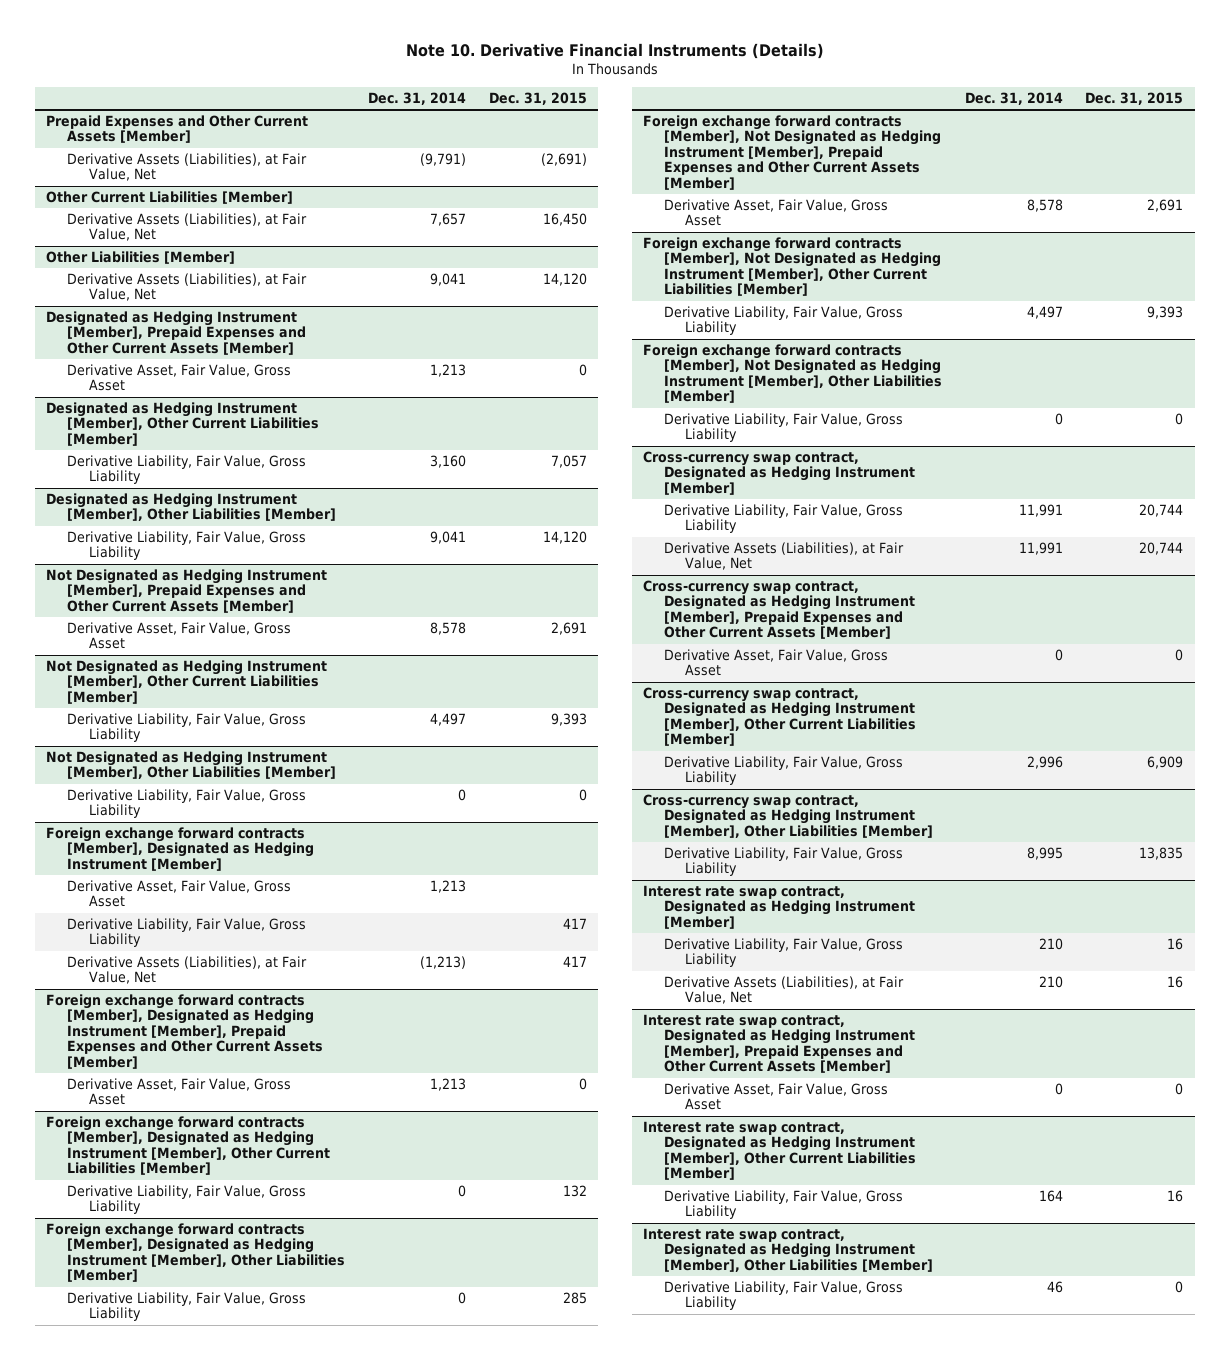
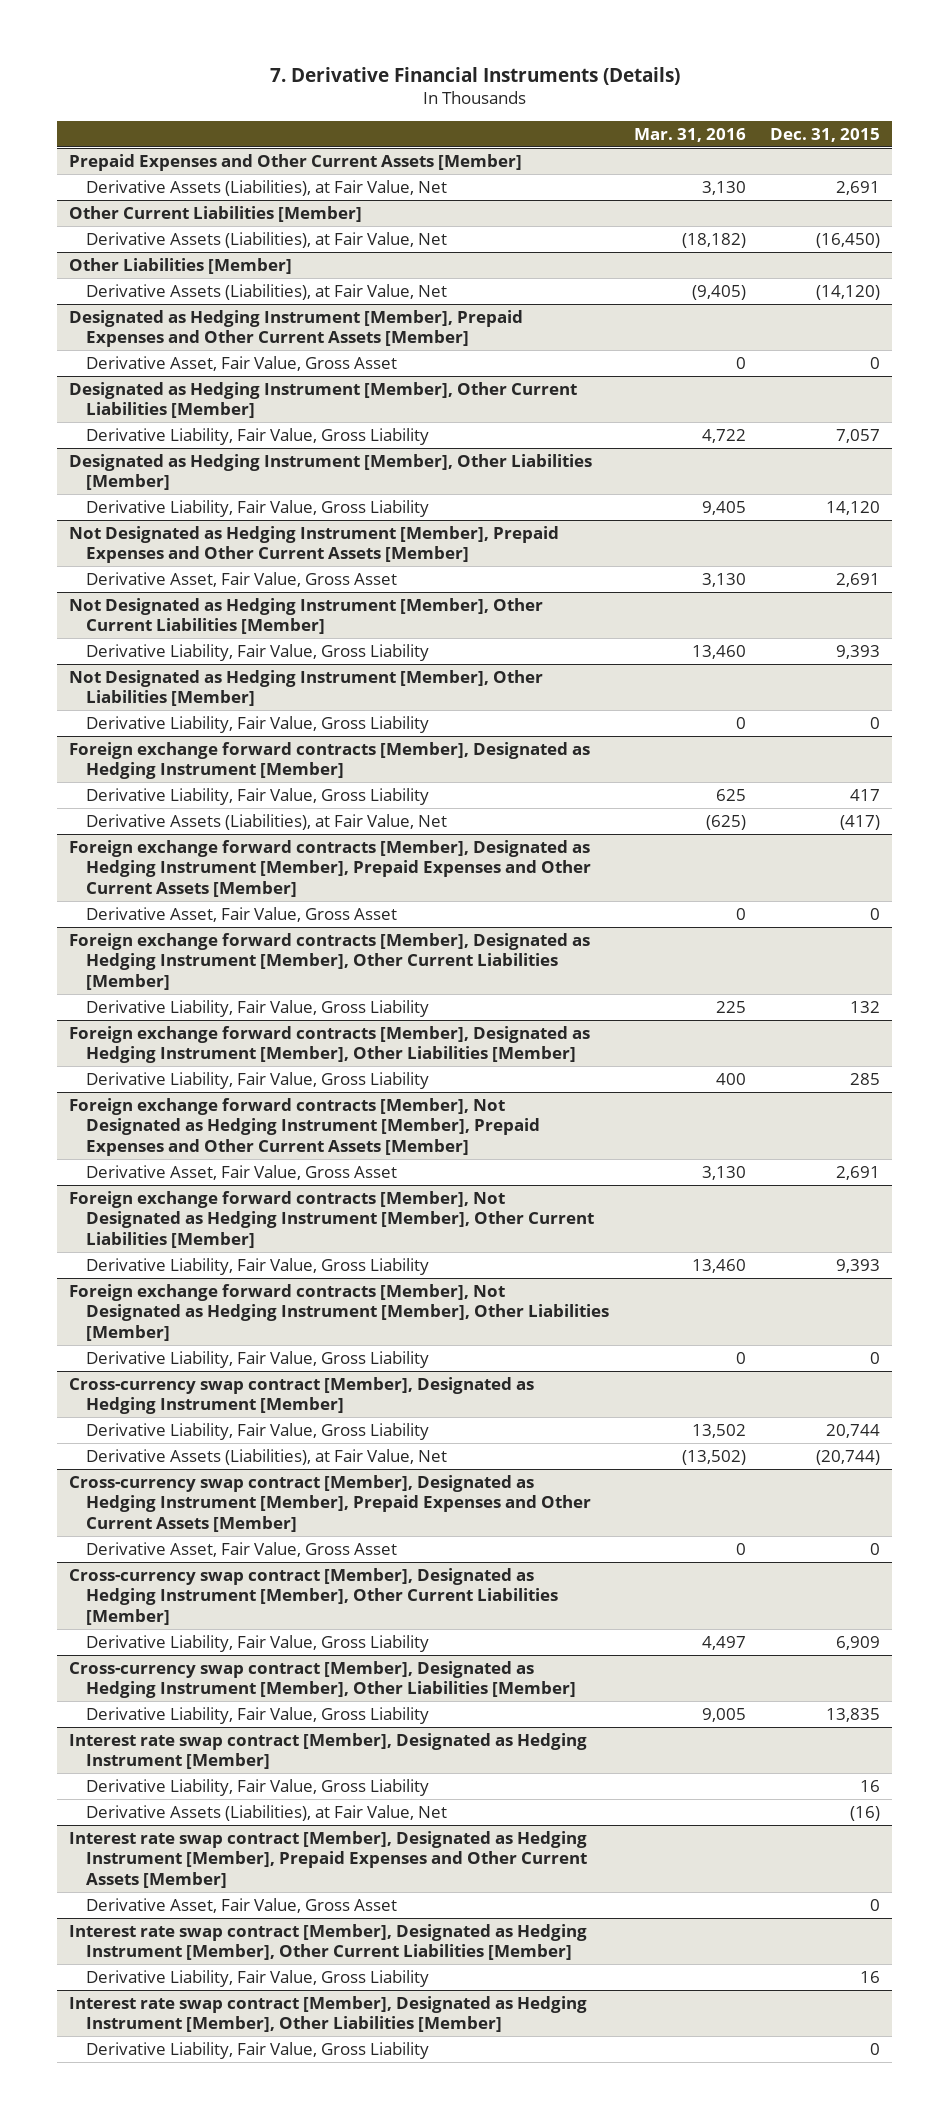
[405,42,824,59] Note 10. Derivative Financial Instruments (Details) -> [269,67,680,86] 7. Derivative Financial Instruments (Details)
[368,91,467,105] Dec. 31, 2014 -> none
none -> [633,127,746,142] Mar. 31, 2016
[540,152,587,166] (2,691) -> [836,180,881,195] 2,691
[542,212,587,226] 16,450 -> [816,232,881,248] (16,450)
[542,272,587,286] 14,120 -> [816,284,881,300] (14,120)
[67,879,292,908] Derivative Asset, Fair Value, Gross Asset -> none
[562,955,587,967] 417 -> [840,814,881,830] (417)
[642,450,916,495] Cross-currency swap contract, Designated as Hedging Instrument [Member] -> [68,1376,534,1415] Cross-currency swap contract [Member], Designated as Hedging Instrument [Member]
[1139,541,1184,555] 20,744 -> [816,1449,881,1465] (20,744)
[642,579,916,640] Cross-currency swap contract, Designated as Hedging Instrument [Member], Prepaid Expenses and Other Current Assets [Member] -> [68,1474,592,1532] Cross-currency swap contract [Member], Designated as Hedging Instrument [Member], Prepaid Expenses and Other Current Assets [Member]
[642,686,917,747] Cross-currency swap contract, Designated as Hedging Instrument [Member], Other Current Liabilities [Member] -> [68,1567,559,1625] Cross-currency swap contract [Member], Designated as Hedging Instrument [Member], Other Current Liabilities [Member]
[642,793,934,838] Cross-currency swap contract, Designated as Hedging Instrument [Member], Other Liabilities [Member] -> [68,1660,577,1699] Cross-currency swap contract [Member], Designated as Hedging Instrument [Member], Other Liabilities [Member]
[642,884,916,929] Interest rate swap contract, Designated as Hedging Instrument [Member] -> [68,1732,587,1770] Interest rate swap contract [Member], Designated as Hedging Instrument [Member]
[1167,975,1184,988] 16 -> [850,1805,881,1821] (16)
[642,1013,916,1074] Interest rate swap contract, Designated as Hedging Instrument [Member], Prepaid Expenses and Other Current Assets [Member] -> [68,1830,588,1888] Interest rate swap contract [Member], Designated as Hedging Instrument [Member], Prepaid Expenses and Other Current Assets [Member]
[642,1120,917,1181] Interest rate swap contract, Designated as Hedging Instrument [Member], Other Current Liabilities [Member] -> [68,1923,587,1961] Interest rate swap contract [Member], Designated as Hedging Instrument [Member], Other Current Liabilities [Member]
[642,1227,934,1272] Interest rate swap contract, Designated as Hedging Instrument [Member], Other Liabilities [Member] -> [68,1995,587,2033] Interest rate swap contract [Member], Designated as Hedging Instrument [Member], Other Liabilities [Member]

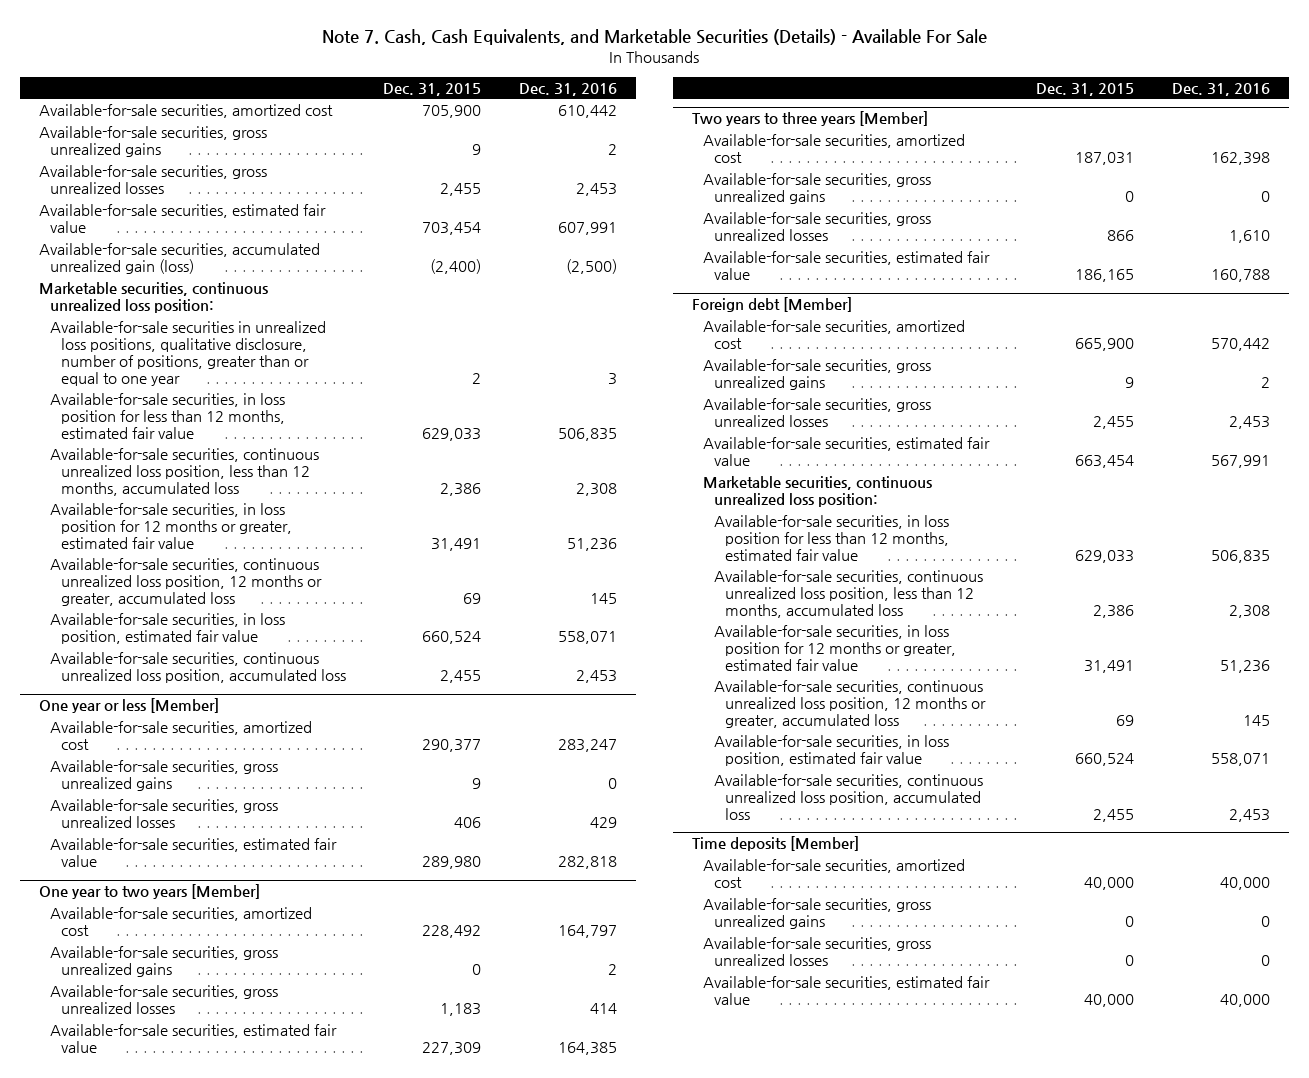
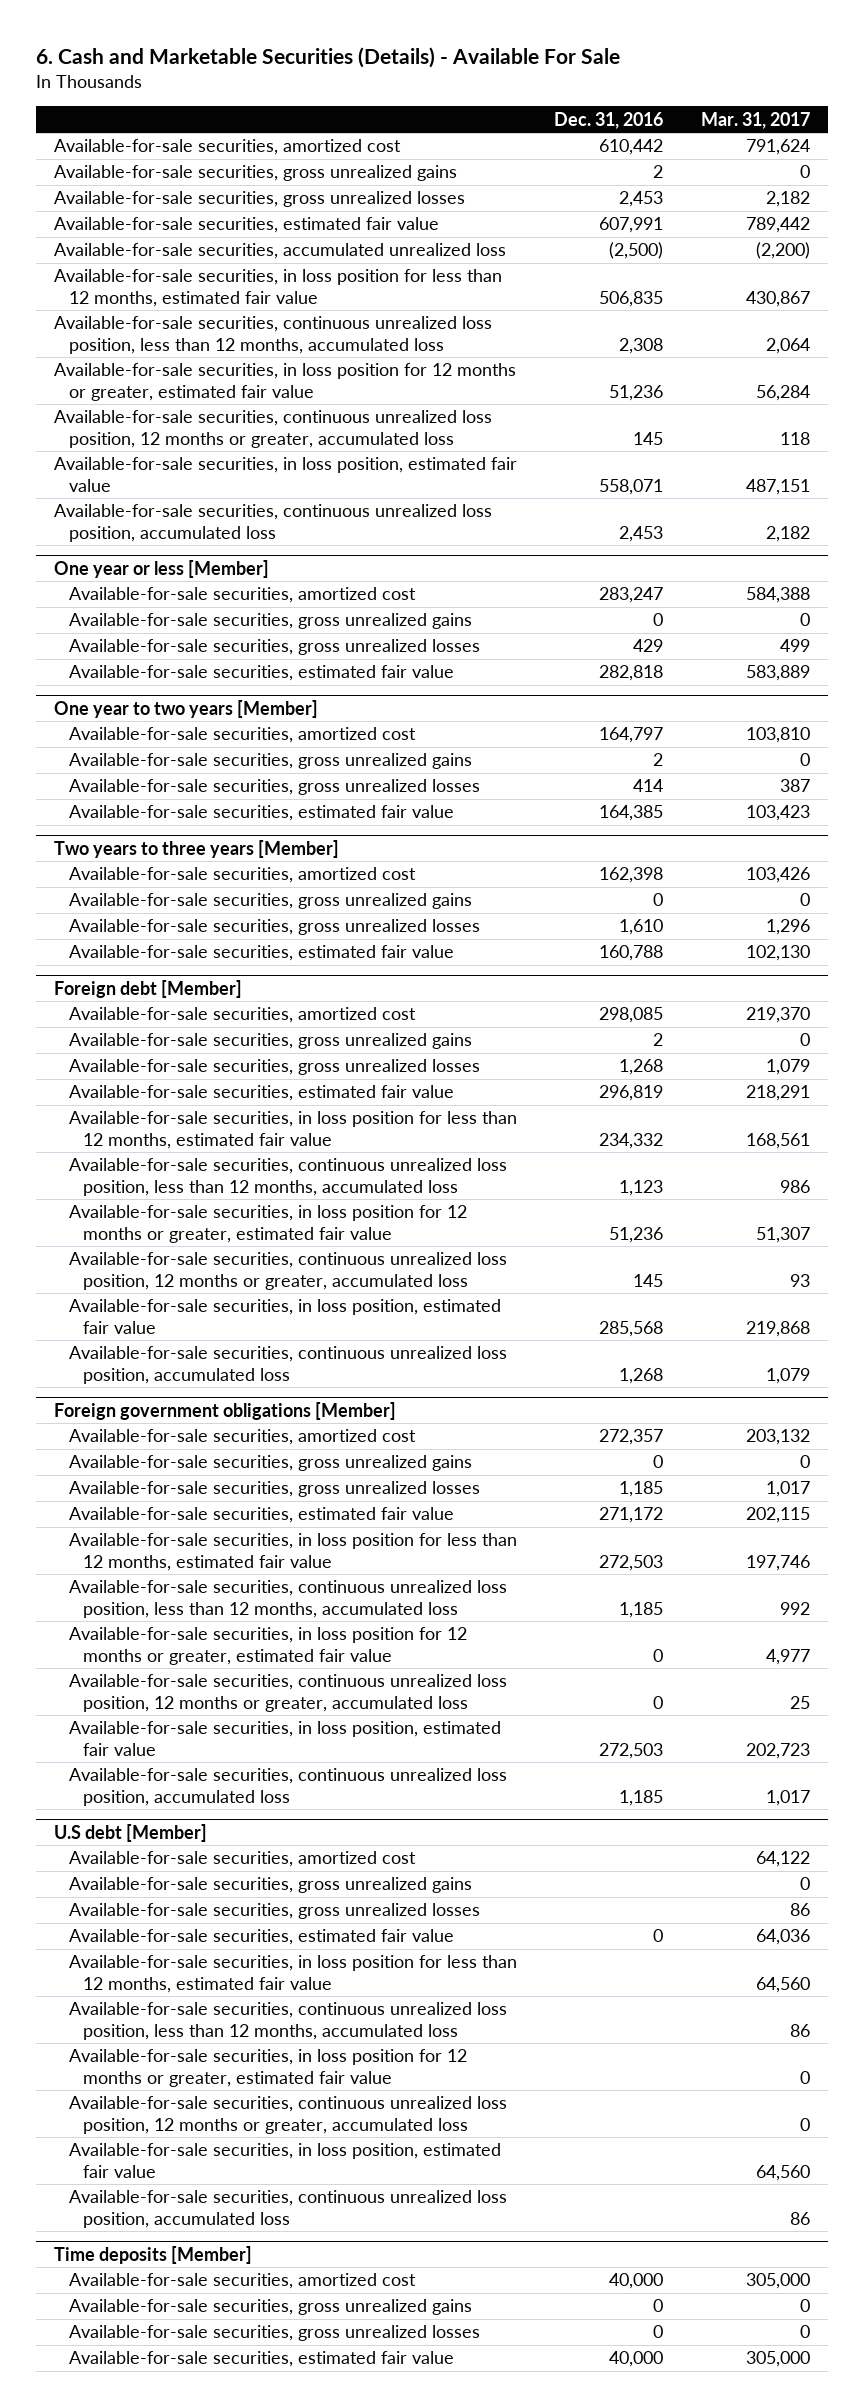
[322,29,988,46] Note 7. Cash, Cash Equivalents, and Marketable Securities (Details) - Available For Sale -> [35,46,620,68] 6. Cash and Marketable Securities (Details) - Available For Sale
[383,82,482,96] Dec. 31, 2015 -> none
none -> [700,111,810,129] Mar. 31, 2017
[38,281,268,313] Marketable securities, continuous unrealized loss position: -> none
[49,320,326,386] Available-for-sale securities in unrealized loss positions, qualitative disclosure, number of positions, greater than or equal to one year -> none
[38,242,320,274] Available-for-sale securities, accumulated unrealized gain (loss) -> [54,243,507,260] Available-for-sale securities, accumulated unrealized loss
[1211,337,1271,351] 570,442 -> [599,1007,664,1024] 298,085
[702,475,932,507] Marketable securities, continuous unrealized loss position: -> none
[1229,415,1271,429] 2,453 -> [619,1059,664,1076] 1,268
[1211,454,1271,468] 567,991 -> [599,1085,664,1102] 296,819
[1211,549,1271,563] 506,835 -> [599,1132,664,1149] 234,332
[1229,604,1271,618] 2,308 -> [619,1179,664,1196] 1,123
[1211,752,1271,766] 558,071 -> [599,1320,664,1337] 285,568
[1229,808,1271,822] 2,453 -> [619,1367,664,1384] 1,268
none -> [54,1401,397,1420] Foreign government obligations [Member]
none -> [68,1429,416,1446] Available-for-sale securities, amortized cost
none -> [68,1455,472,1472] Available-for-sale securities, gross unrealized gains
none -> [68,1481,480,1498] Available-for-sale securities, gross unrealized losses
none -> [68,1507,454,1524] Available-for-sale securities, estimated fair value
none -> [68,1533,517,1571] Available-for-sale securities, in loss position for less than 12 months, estimated fair value
none -> [68,1580,507,1618] Available-for-sale securities, continuous unrealized loss position, less than 12 months, accumulated loss
none -> [68,1627,467,1665] Available-for-sale securities, in loss position for 12 months or greater, estimated fair value
none -> [68,1674,507,1712] Available-for-sale securities, continuous unrealized loss position, 12 months or greater, accumulated loss
none -> [68,1721,501,1756] Available-for-sale securities, in loss position, estimated fair value
none -> [68,1768,507,1806] Available-for-sale securities, continuous unrealized loss position, accumulated loss
none -> [54,1823,208,1842] U.S debt [Member]
none -> [68,1851,416,1868] Available-for-sale securities, amortized cost
none -> [68,1877,472,1894] Available-for-sale securities, gross unrealized gains
none -> [68,1903,480,1920] Available-for-sale securities, gross unrealized losses
none -> [68,1929,454,1946] Available-for-sale securities, estimated fair value
none -> [68,1955,517,1993] Available-for-sale securities, in loss position for less than 12 months, estimated fair value
none -> [68,2002,507,2040] Available-for-sale securities, continuous unrealized loss position, less than 12 months, accumulated loss
none -> [68,2049,467,2087] Available-for-sale securities, in loss position for 12 months or greater, estimated fair value
none -> [68,2096,507,2134] Available-for-sale securities, continuous unrealized loss position, 12 months or greater, accumulated loss
none -> [68,2143,501,2178] Available-for-sale securities, in loss position, estimated fair value
none -> [68,2190,507,2228] Available-for-sale securities, continuous unrealized loss position, accumulated loss

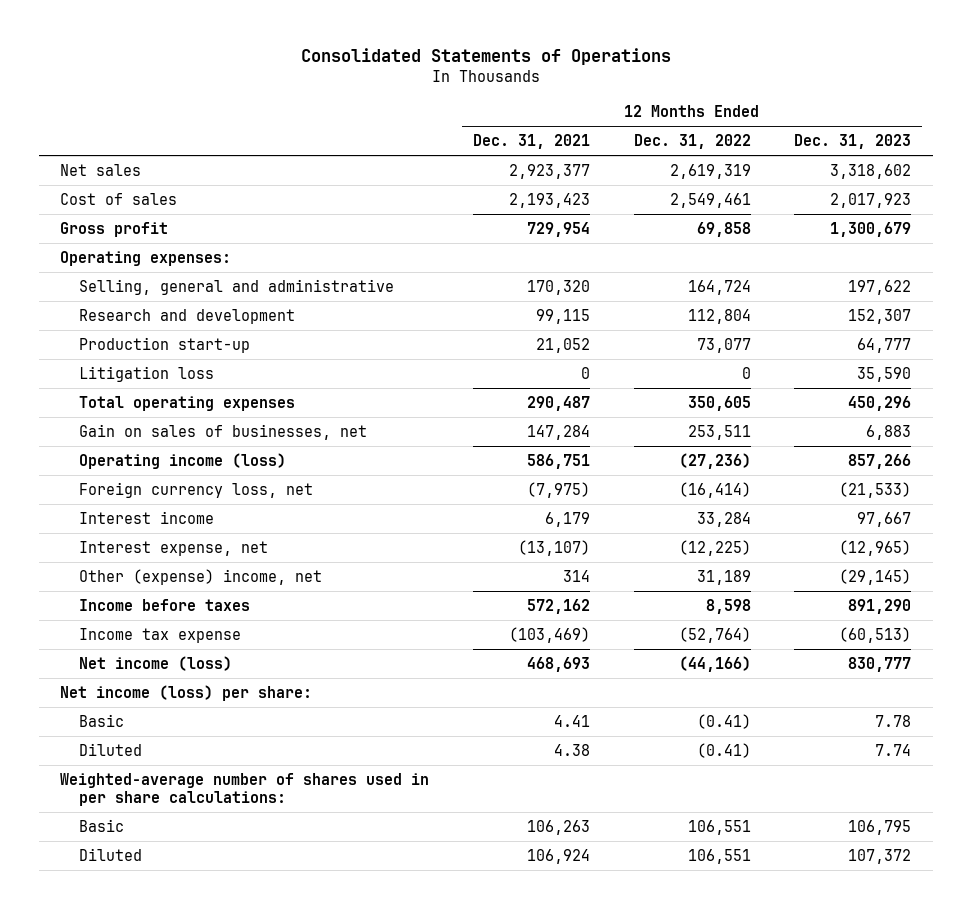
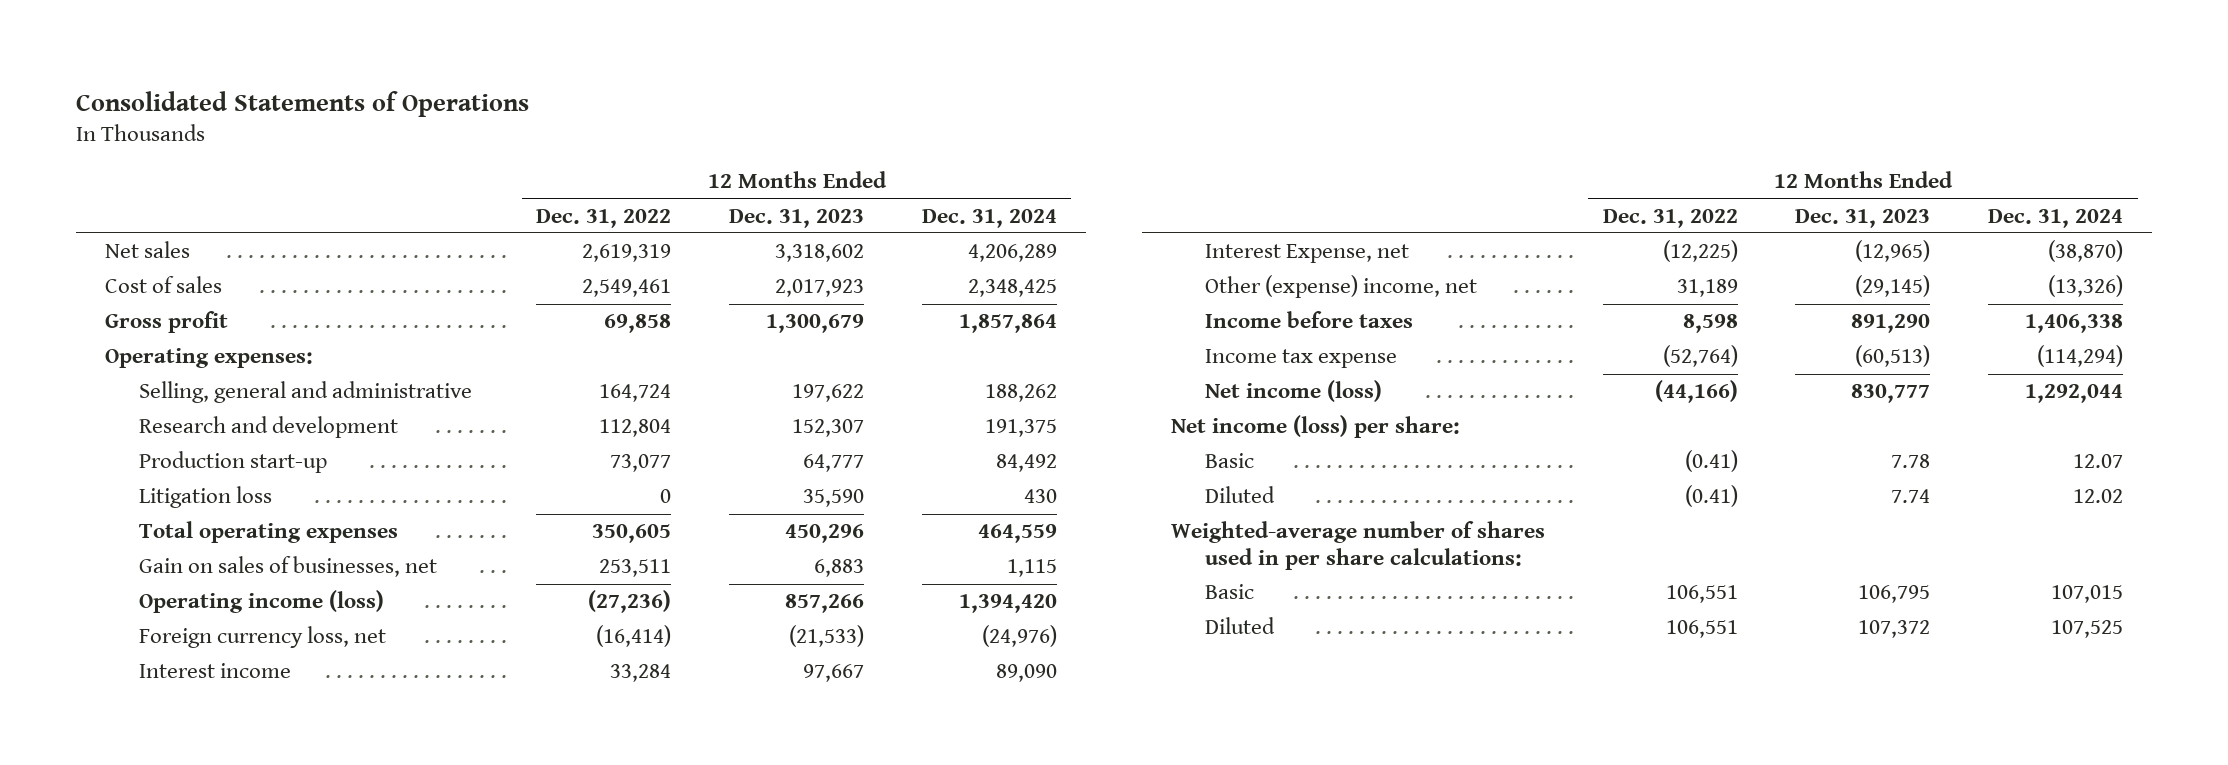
[473,134,591,150] Dec. 31, 2021 -> none
none -> [921,208,1057,228] Dec. 31, 2024
[79,540,269,556] Interest expense, net -> [1205,244,1410,264] Interest Expense, net

